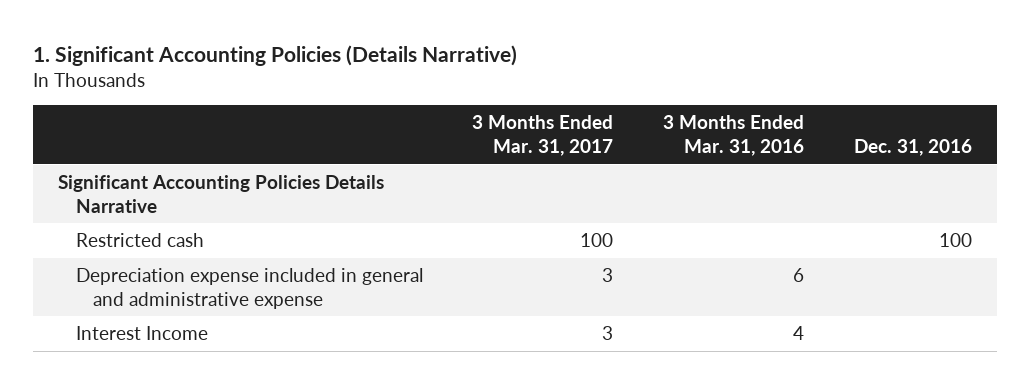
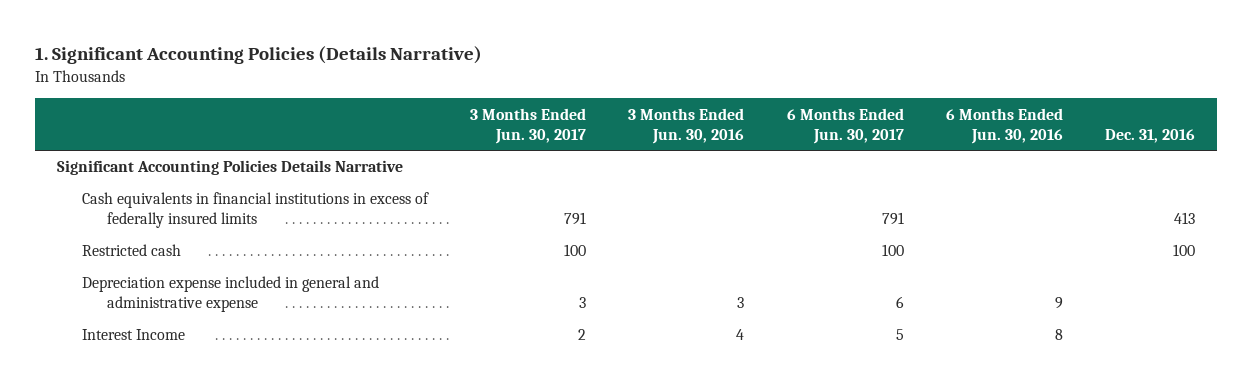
[472,115,614,156] 3 Months Ended Mar. 31, 2017 -> none
[663,115,805,156] 3 Months Ended Mar. 31, 2016 -> none
none -> [470,107,587,144] 3 Months Ended Jun. 30, 2017
none -> [628,107,745,144] 3 Months Ended Jun. 30, 2016
none -> [786,107,904,144] 6 Months Ended Jun. 30, 2017
none -> [946,107,1064,144] 6 Months Ended Jun. 30, 2016
none -> [81,192,429,229] Cash equivalents in financial institutions in excess of federally insured limits

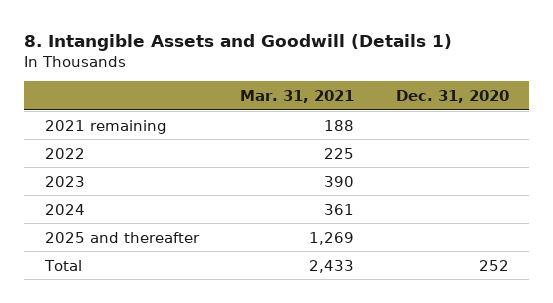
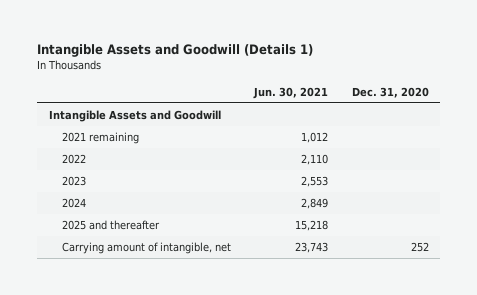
[23,33,452,51] 8. Intangible Assets and Goodwill (Details 1) -> [37,44,314,58] Intangible Assets and Goodwill (Details 1)
[240,89,355,103] Mar. 31, 2021 -> none
none -> [253,86,329,99] Jun. 30, 2021
none -> [48,110,221,123] Intangible Assets and Goodwill
[43,259,82,271] Total -> [62,242,232,255] Carrying amount of intangible, net

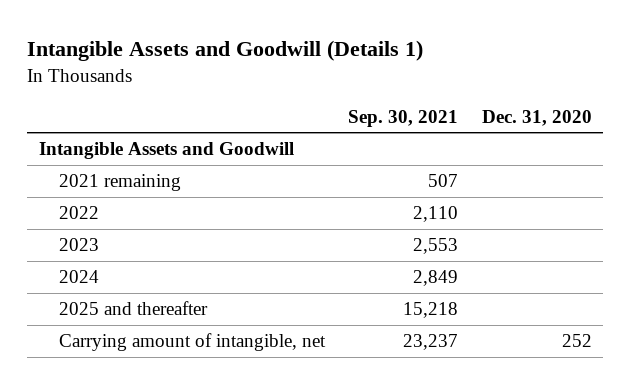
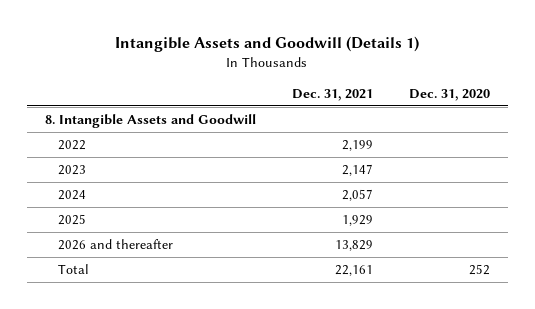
[348,109,459,127] Sep. 30, 2021 -> none
none -> [291,88,373,101] Dec. 31, 2021
[58,174,181,192] 2021 remaining -> none
[38,142,294,160] Intangible Assets and Goodwill -> [44,114,256,129] 8. Intangible Assets and Goodwill
[58,301,208,316] 2025 and thereafter -> [58,214,87,226] 2025
none -> [58,239,174,251] 2026 and thereafter
[58,333,326,352] Carrying amount of intangible, net -> [58,264,90,275] Total

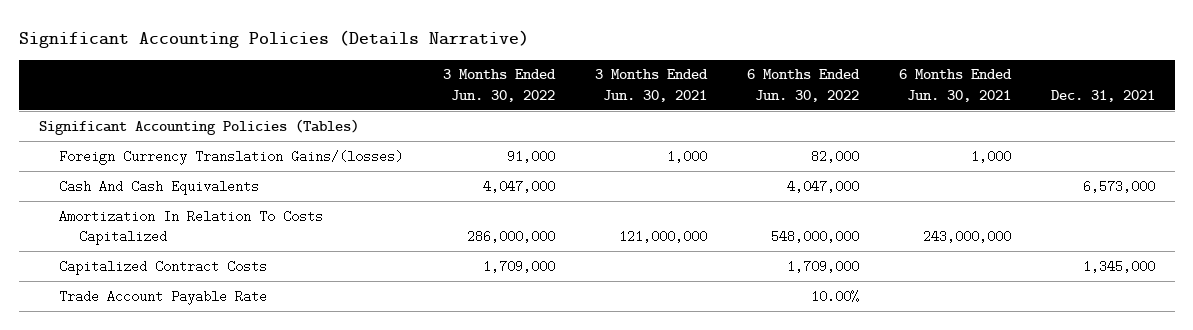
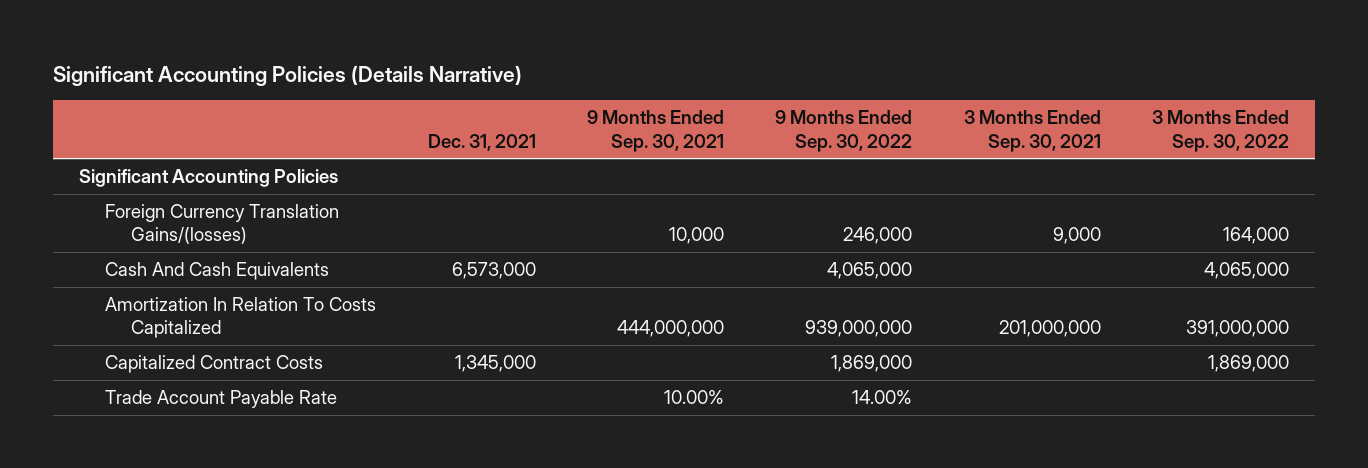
[442,69,556,102] 3 Months Ended Jun. 30, 2022 -> none
[594,69,708,102] 3 Months Ended Jun. 30, 2021 -> none
[746,69,860,102] 6 Months Ended Jun. 30, 2022 -> none
[898,69,1012,102] 6 Months Ended Jun. 30, 2021 -> none
none -> [586,110,724,152] 9 Months Ended Sep. 30, 2021
none -> [775,110,913,152] 9 Months Ended Sep. 30, 2022
none -> [963,110,1101,152] 3 Months Ended Sep. 30, 2021
none -> [1152,110,1290,152] 3 Months Ended Sep. 30, 2022
[38,118,359,135] Significant Accounting Policies (Tables) -> [78,169,338,188] Significant Accounting Policies

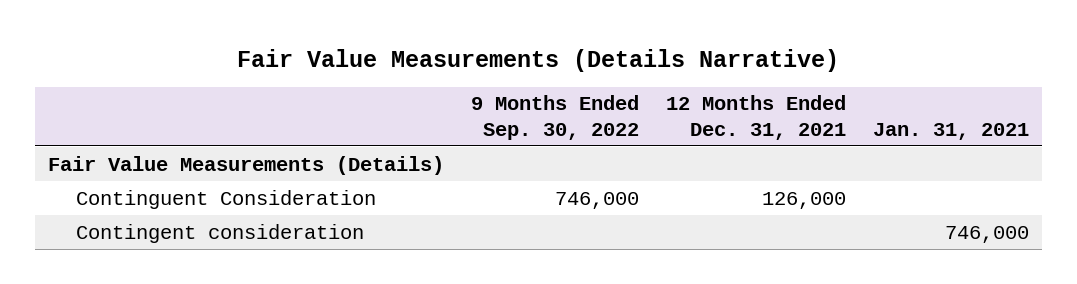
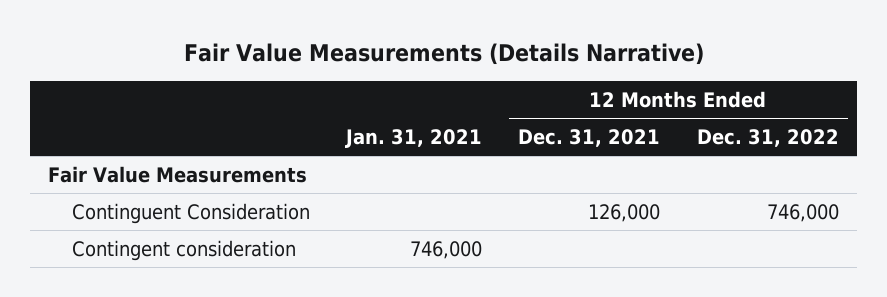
[471,95,640,140] 9 Months Ended Sep. 30, 2022 -> none
none -> [696,129,839,148] Dec. 31, 2022
[48,155,445,175] Fair Value Measurements (Details) -> [48,165,308,183] Fair Value Measurements

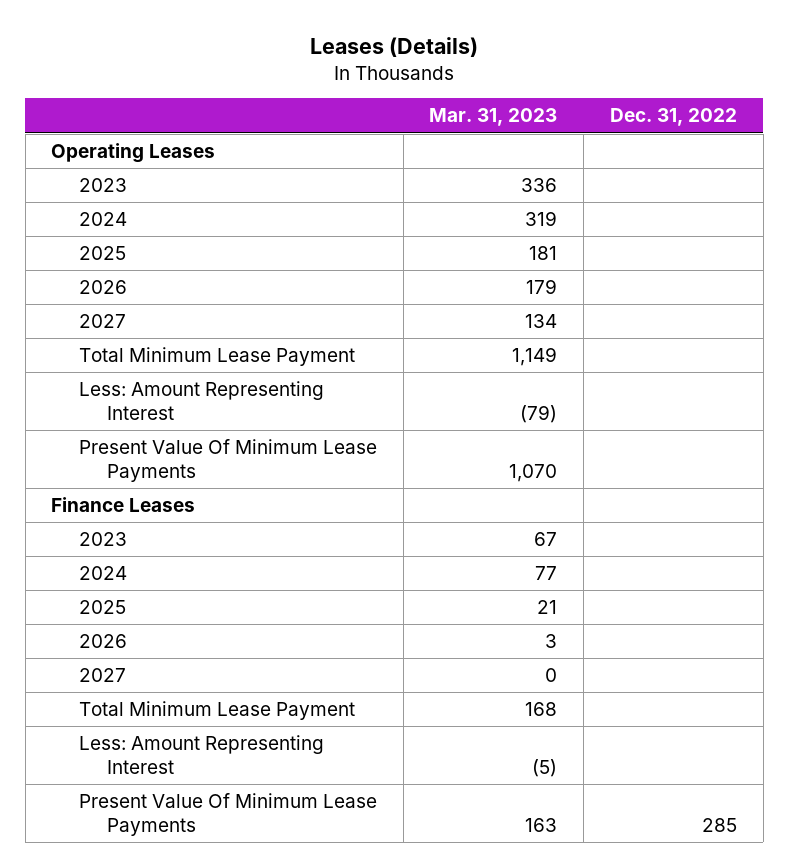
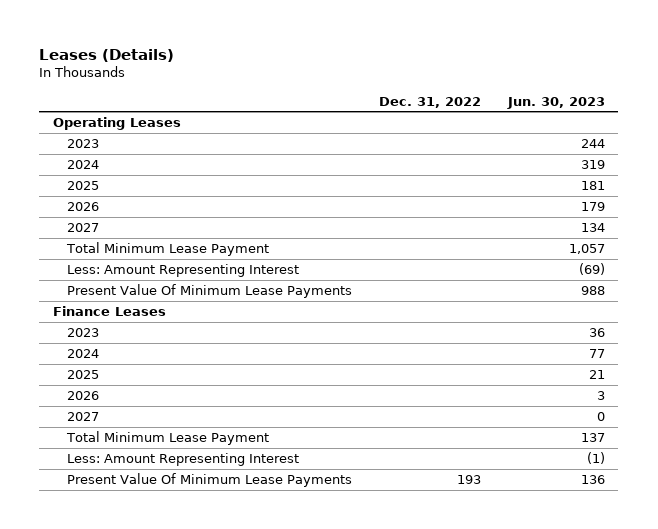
[429,108,558,127] Mar. 31, 2023 -> none
none -> [506,96,605,109] Jun. 30, 2023
[701,817,737,832] 285 -> [456,475,481,485] 193

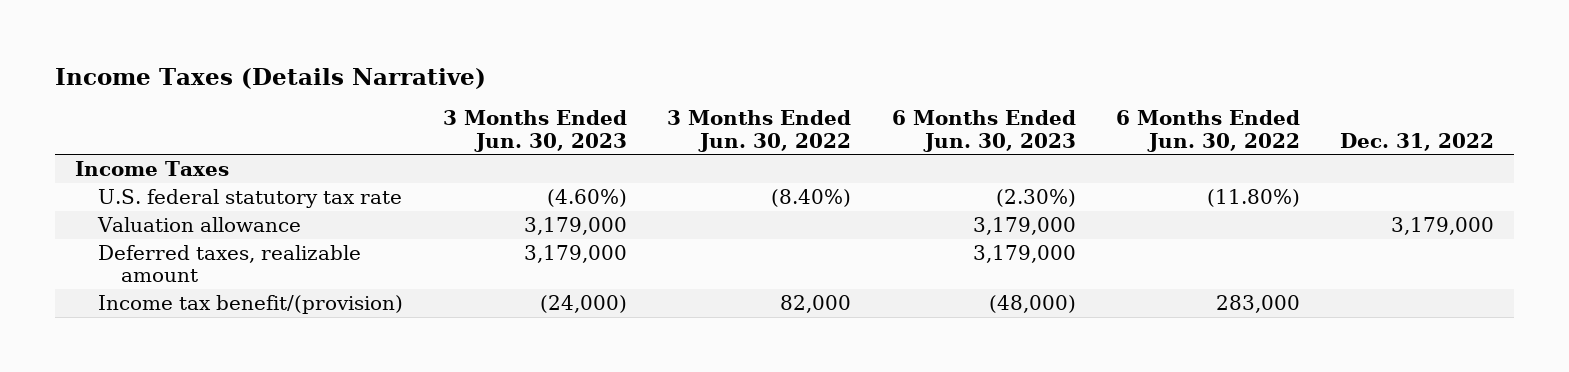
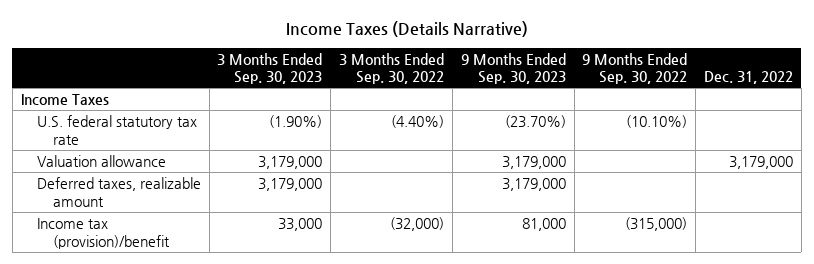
[443,110,628,152] 3 Months Ended Jun. 30, 2023 -> none
[667,110,852,152] 3 Months Ended Jun. 30, 2022 -> none
[891,110,1076,152] 6 Months Ended Jun. 30, 2023 -> none
[1115,110,1300,152] 6 Months Ended Jun. 30, 2022 -> none
none -> [217,52,323,85] 3 Months Ended Sep. 30, 2023
none -> [339,52,445,85] 3 Months Ended Sep. 30, 2022
none -> [460,52,566,85] 9 Months Ended Sep. 30, 2023
none -> [582,52,688,85] 9 Months Ended Sep. 30, 2022
[97,294,403,314] Income tax benefit/(provision) -> [36,217,171,249] Income tax (provision)/benefit

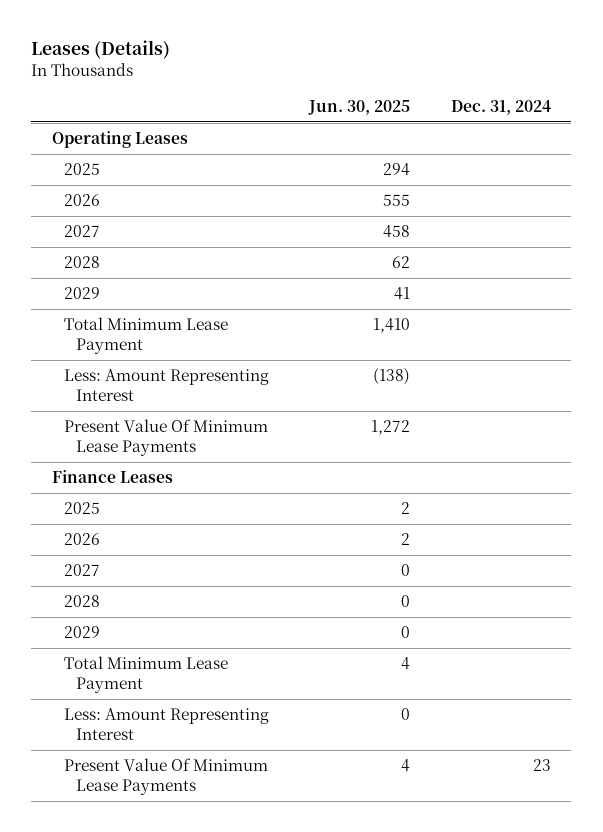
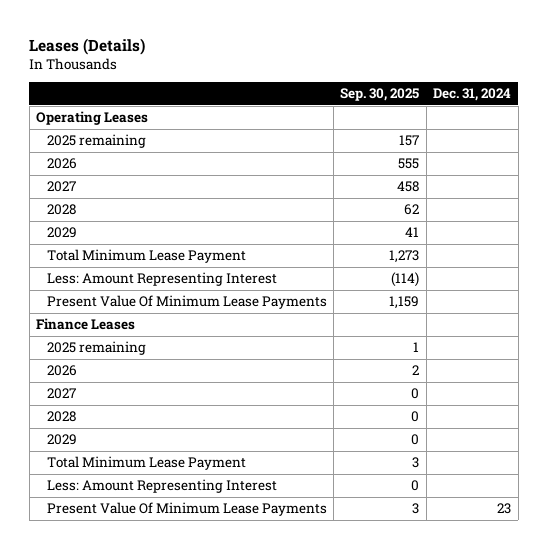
[308,99,411,115] Jun. 30, 2025 -> none
none -> [340,88,420,102] Sep. 30, 2025
[63,163,100,176] 2025 -> [46,134,146,149] 2025 remaining
[63,502,100,515] 2025 -> [46,341,146,356] 2025 remaining

